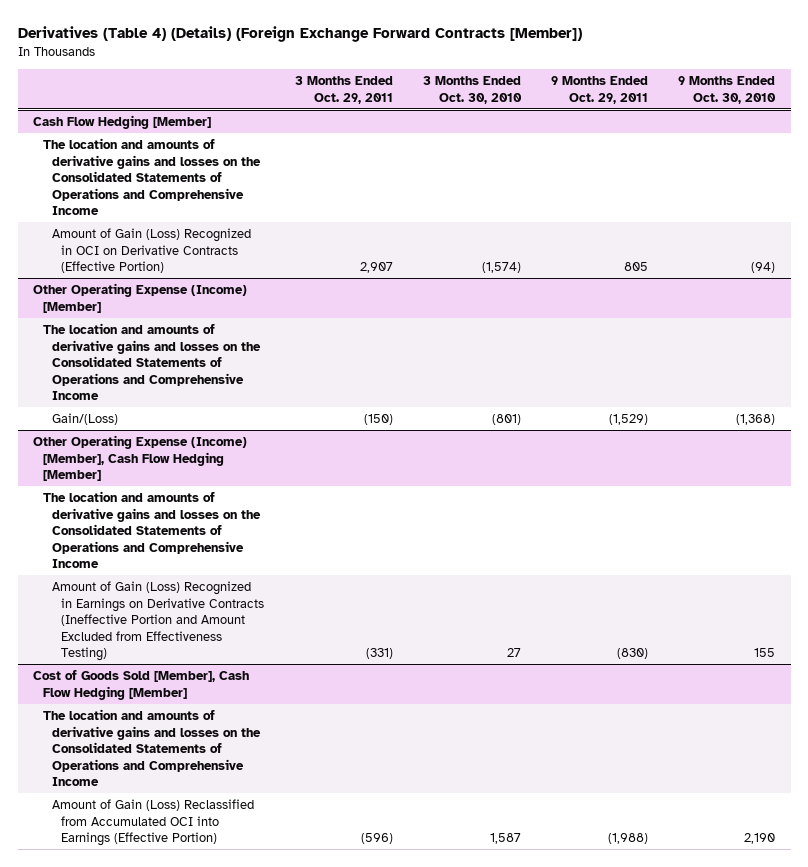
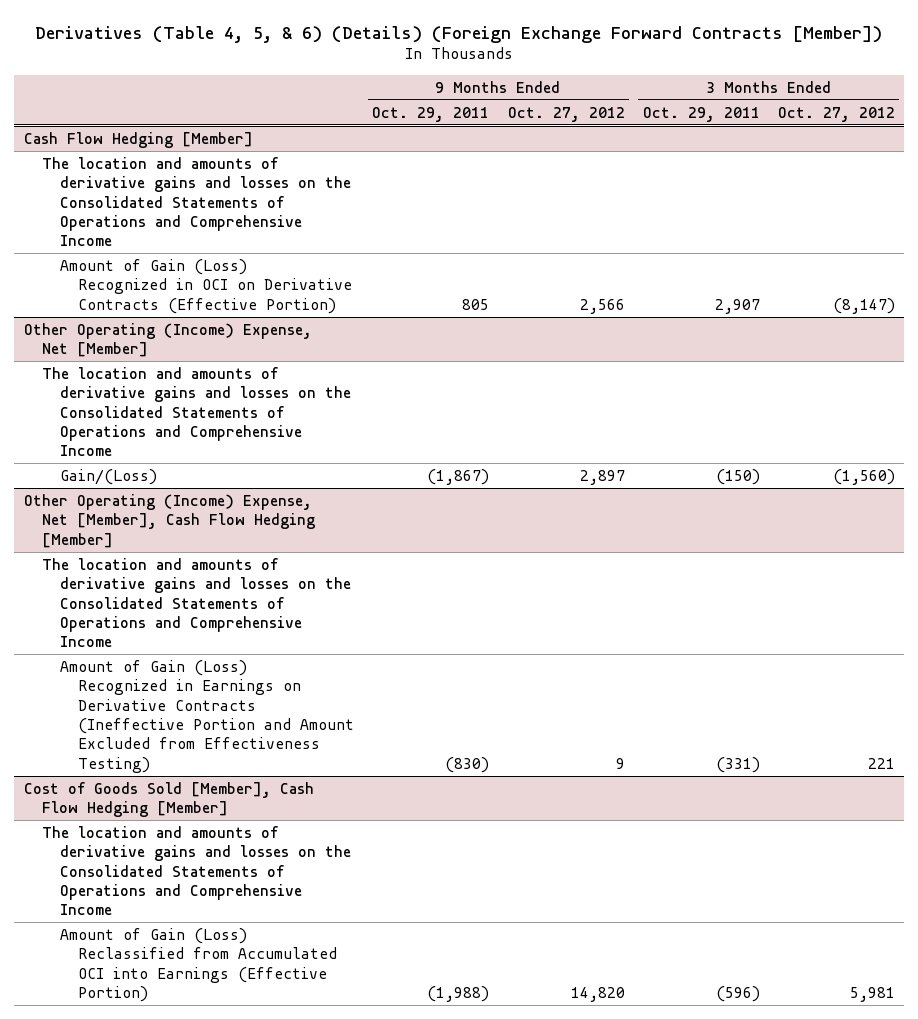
[17,26,582,43] Derivatives (Table 4) (Details) (Foreign Exchange Forward Contracts [Member]) -> [35,25,883,43] Derivatives (Table 4, 5, & 6) (Details) (Foreign Exchange Forward Contracts [Member])
[422,76,522,104] 3 Months Ended Oct. 30, 2010 -> none
[678,76,777,104] 9 Months Ended Oct. 30, 2010 -> none
none -> [507,106,625,122] Oct. 27, 2012
none -> [777,106,895,122] Oct. 27, 2012
[33,283,248,313] Other Operating Expense (Income) [Member] -> [23,322,312,358] Other Operating (Income) Expense, Net [Member]
[609,414,649,426] (1,529) -> [427,468,490,485] (1,867)
[33,435,248,482] Other Operating Expense (Income) [Member], Cash Flow Hedging [Member] -> [23,493,315,548] Other Operating (Income) Expense, Net [Member], Cash Flow Hedging [Member]

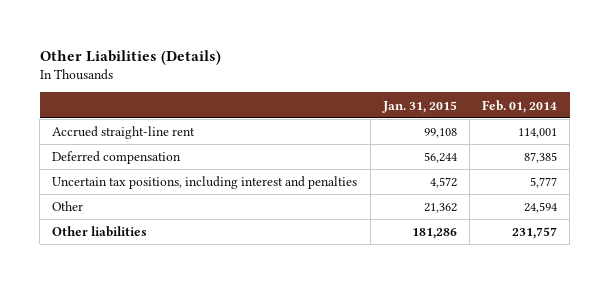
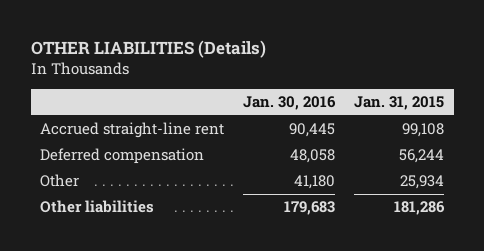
[39,49,221,65] Other Liabilities (Details) -> [30,39,266,58] OTHER LIABILITIES (Details)
[482,99,558,113] Feb. 01, 2014 -> none
none -> [243,96,337,111] Jan. 30, 2016
[52,176,358,190] Uncertain tax positions, including interest and penalties -> none
[423,203,457,214] 21,362 -> [400,175,445,190] 25,934

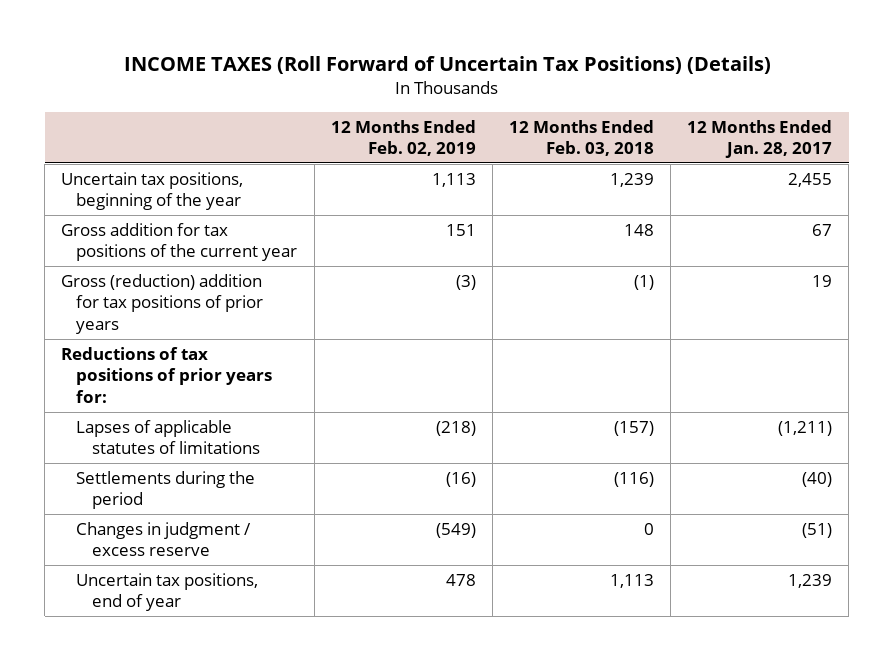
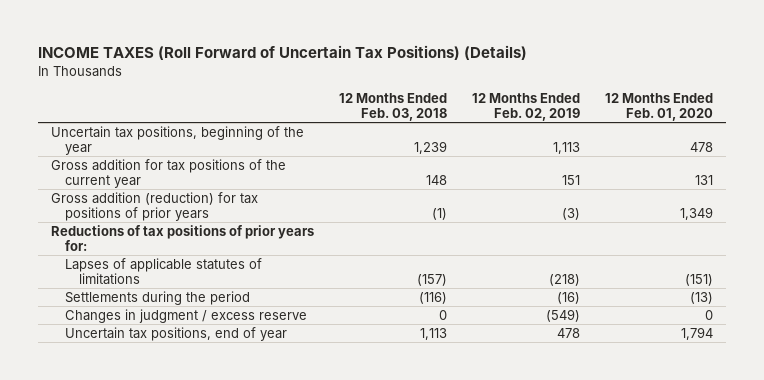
[687,119,833,158] 12 Months Ended Jan. 28, 2017 -> none
none -> [605,92,714,121] 12 Months Ended Feb. 01, 2020
[61,273,264,334] Gross (reduction) addition for tax positions of prior years -> [50,191,258,221] Gross addition (reduction) for tax positions of prior years

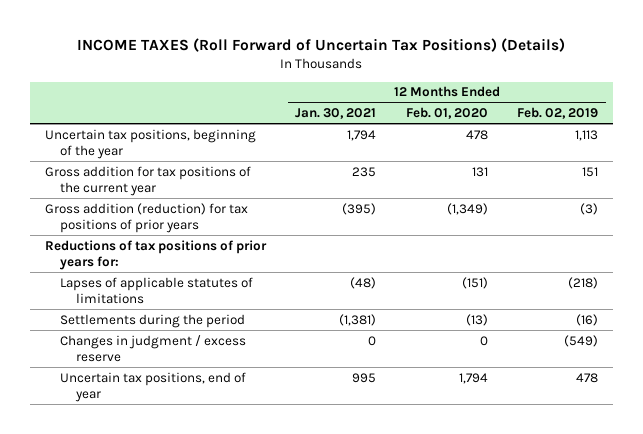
[338,92,447,121] 12 Months Ended Feb. 03, 2018 -> none
none -> [295,107,377,119] Jan. 30, 2021
[680,206,714,220] 1,349 -> [446,202,488,215] (1,349)

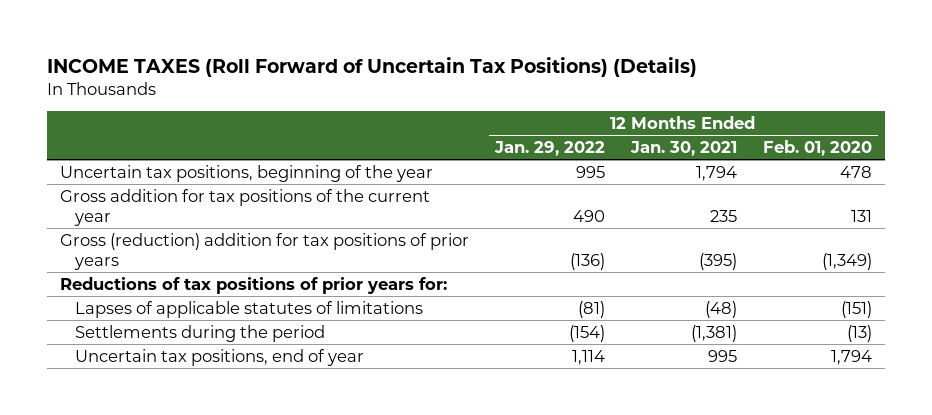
[517,106,599,119] Feb. 02, 2019 -> none
none -> [494,140,606,156] Jan. 29, 2022
[44,202,248,233] Gross addition (reduction) for tax positions of prior years -> [60,232,470,270] Gross (reduction) addition for tax positions of prior years
[60,334,247,362] Changes in judgment / excess reserve -> none

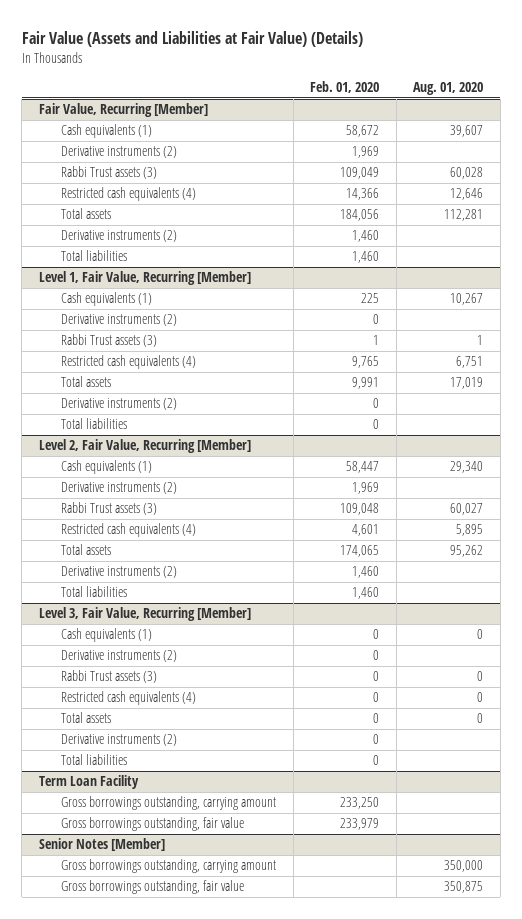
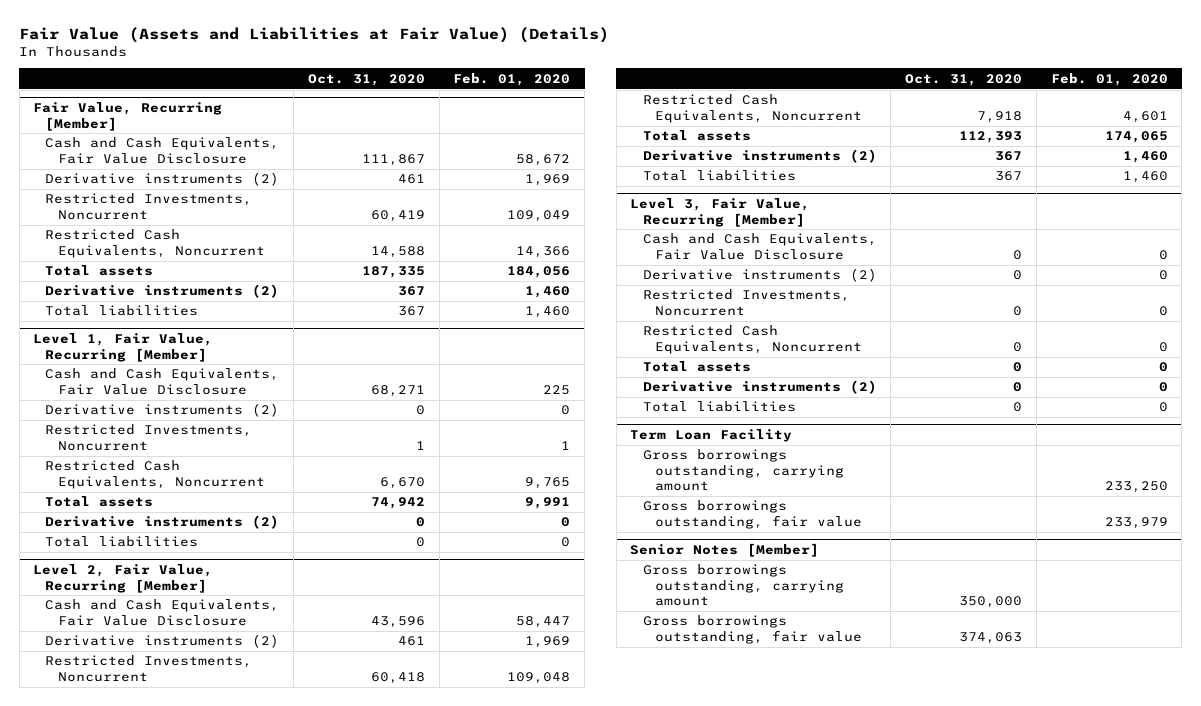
[413,82,484,96] Aug. 01, 2020 -> none
none -> [307,73,425,86] Oct. 31, 2020
[60,124,152,139] Cash equivalents (1) -> [45,137,280,164] Cash and Cash Equivalents, Fair Value Disclosure
[60,166,157,180] Rabbi Trust assets (3) -> [45,193,253,220] Restricted Investments, Noncurrent
[60,187,196,202] Restricted cash equivalents (4) -> [45,229,265,258] Restricted Cash Equivalents, Noncurrent
[60,292,152,307] Cash equivalents (1) -> [45,368,280,395] Cash and Cash Equivalents, Fair Value Disclosure
[60,334,157,348] Rabbi Trust assets (3) -> [45,424,253,451] Restricted Investments, Noncurrent
[60,355,196,370] Restricted cash equivalents (4) -> [45,460,265,489] Restricted Cash Equivalents, Noncurrent
[60,460,152,475] Cash equivalents (1) -> [45,599,280,626] Cash and Cash Equivalents, Fair Value Disclosure
[60,502,157,516] Rabbi Trust assets (3) -> [45,655,253,682] Restricted Investments, Noncurrent
[60,523,196,538] Restricted cash equivalents (4) -> [642,94,862,123] Restricted Cash Equivalents, Noncurrent
[60,628,152,643] Cash equivalents (1) -> [642,233,877,260] Cash and Cash Equivalents, Fair Value Disclosure
[60,670,157,684] Rabbi Trust assets (3) -> [642,289,850,316] Restricted Investments, Noncurrent
[60,691,196,706] Restricted cash equivalents (4) -> [642,325,862,354] Restricted Cash Equivalents, Noncurrent

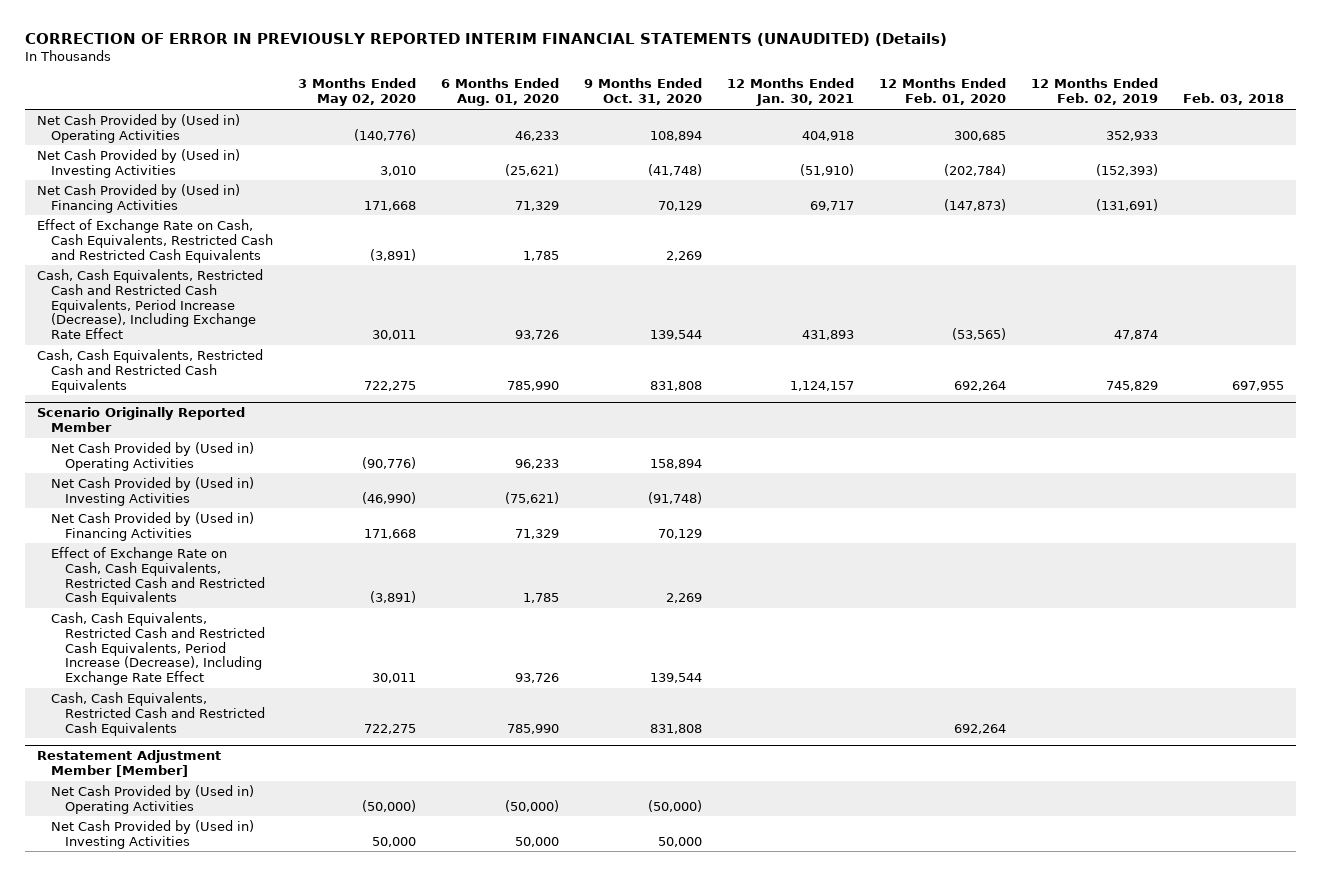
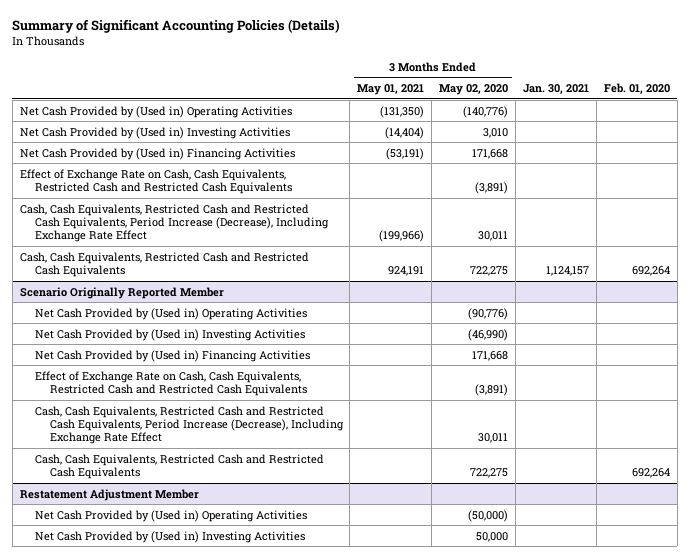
[24,33,947,47] CORRECTION OF ERROR IN PREVIOUSLY REPORTED INTERIM FINANCIAL STATEMENTS (UNAUDITED) (Details) -> [12,18,341,33] Summary of Significant Accounting Policies (Details)
[441,78,560,107] 6 Months Ended Aug. 01, 2020 -> none
[584,78,703,106] 9 Months Ended Oct. 31, 2020 -> none
[726,78,854,107] 12 Months Ended Jan. 30, 2021 -> none
[878,78,1006,106] 12 Months Ended Feb. 01, 2020 -> none
[1030,78,1158,106] 12 Months Ended Feb. 02, 2019 -> none
[1182,93,1284,106] Feb. 03, 2018 -> none
none -> [357,83,425,95] May 01, 2021
none -> [522,83,589,94] Jan. 30, 2021
none -> [603,82,670,94] Feb. 01, 2020
[37,750,222,778] Restatement Adjustment Member [Member] -> [19,488,199,501] Restatement Adjustment Member

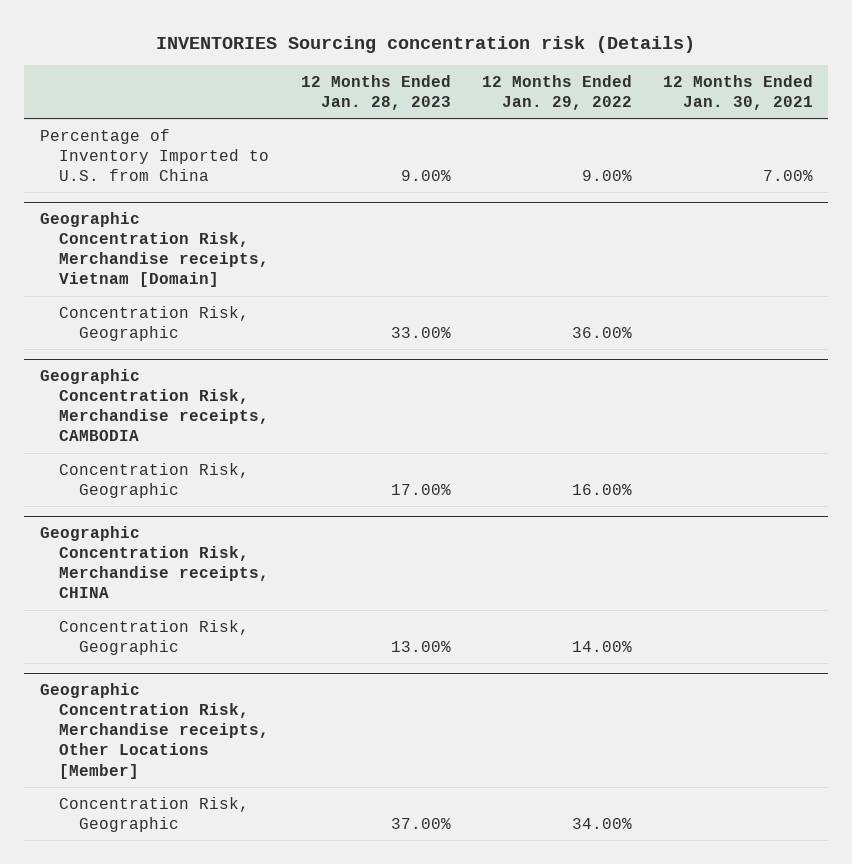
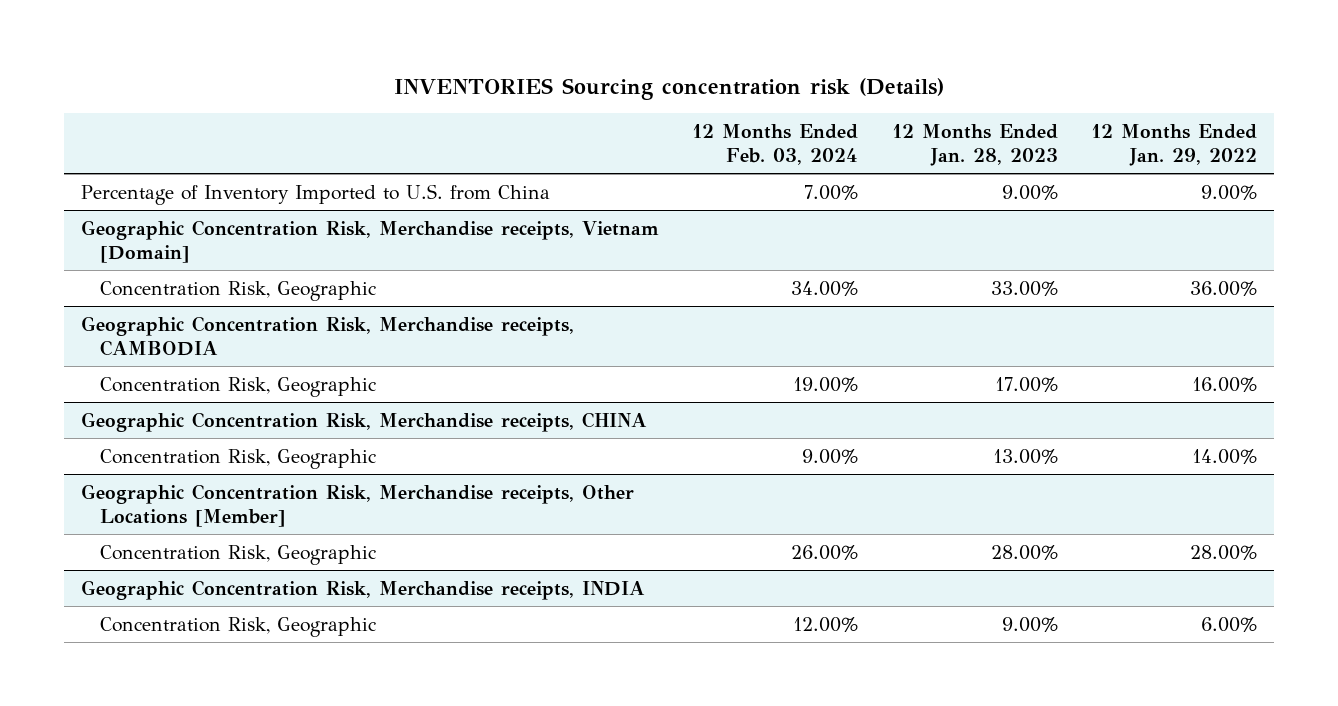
[662,74,813,111] 12 Months Ended Jan. 30, 2021 -> none
none -> [692,124,859,165] 12 Months Ended Feb. 03, 2024
[390,817,451,829] 37.00% -> [990,544,1058,560] 28.00%
[571,817,632,829] 34.00% -> [1190,544,1258,560] 28.00%
none -> [80,579,645,600] Geographic Concentration Risk, Merchandise receipts, INDIA
none -> [100,616,377,637] Concentration Risk, Geographic

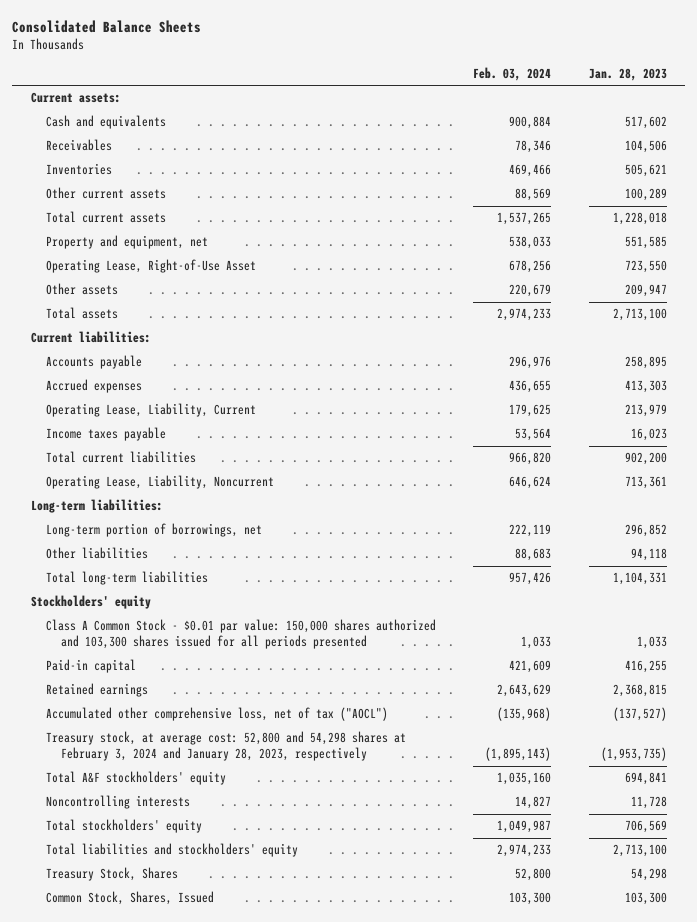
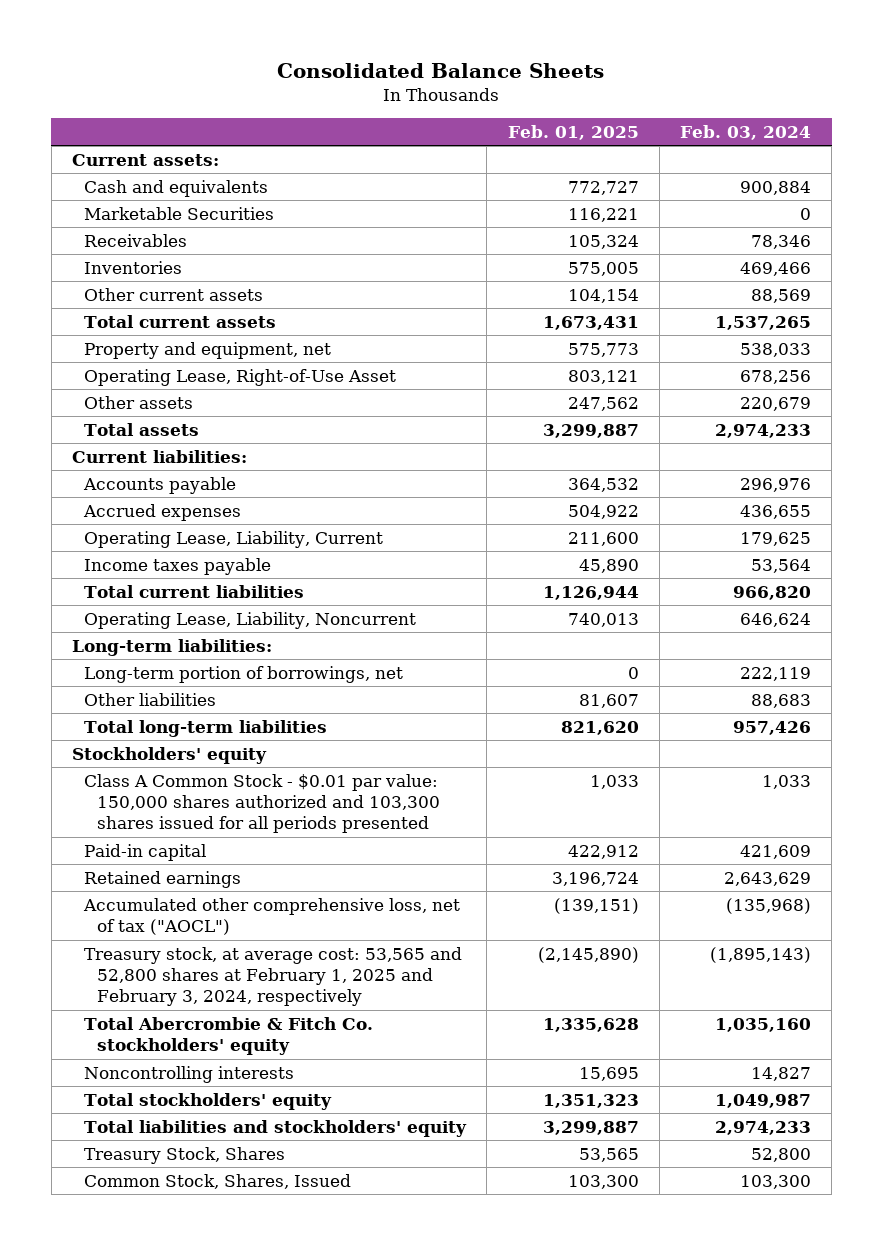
[588,68,667,82] Jan. 28, 2023 -> none
none -> [507,124,639,140] Feb. 01, 2025
none -> [84,206,275,220] Marketable Securities
[45,731,406,762] Treasury stock, at average cost: 52,800 and 54,298 shares at February 3, 2024 and January 28, 2023, respectively -> [84,946,463,1007] Treasury stock, at average cost: 53,565 and 52,800 shares at February 1, 2025 and February 3, 2024, respectively
[45,771,226,786] Total A&F stockholders' equity -> [84,1016,374,1056] Total Abercrombie & Fitch Co. stockholders' equity

